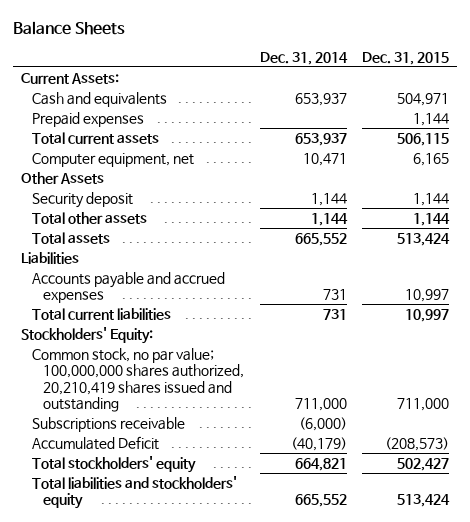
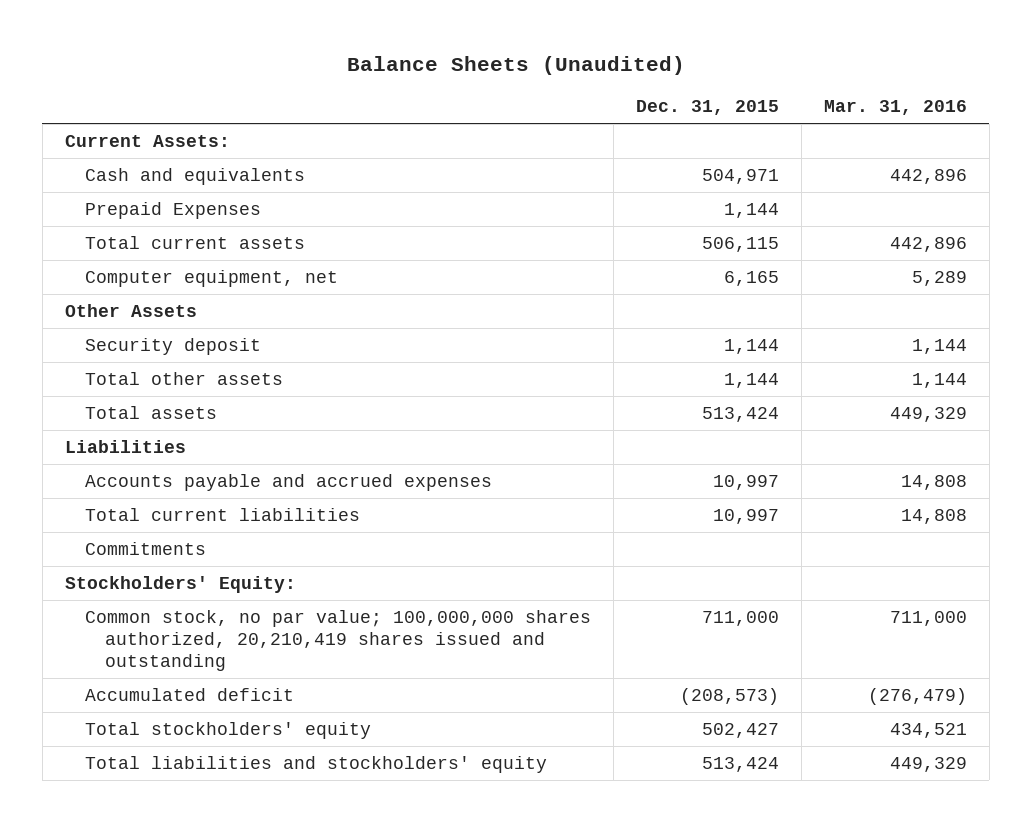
[13,20,126,35] Balance Sheets -> [346,55,685,75] Balance Sheets (Unaudited)
[259,51,348,65] Dec. 31, 2014 -> none
none -> [823,100,967,116] Mar. 31, 2016
[31,111,144,127] Prepaid expenses -> [85,202,262,220] Prepaid Expenses
none -> [85,542,207,556] Commitments
[31,416,185,432] Subscriptions receivable -> none
[31,435,159,450] Accumulated Deficit -> [85,688,295,702] Accumulated deficit

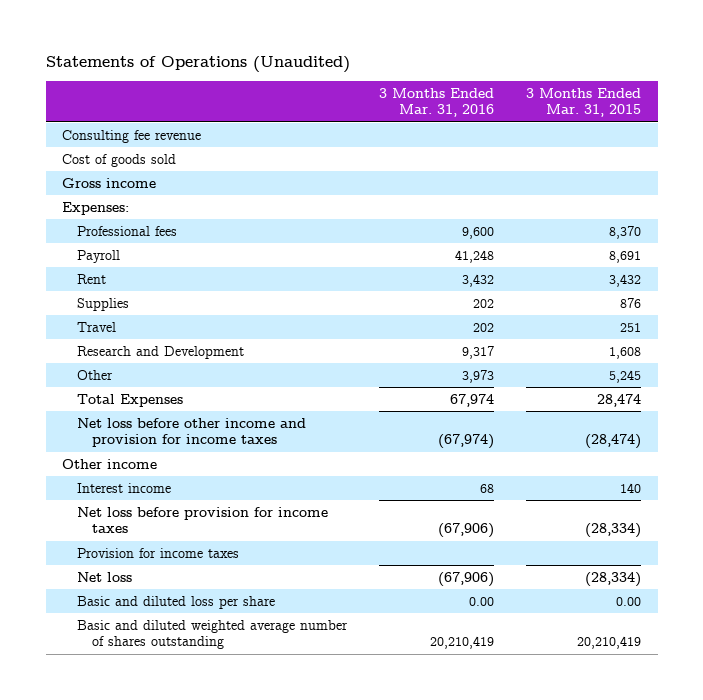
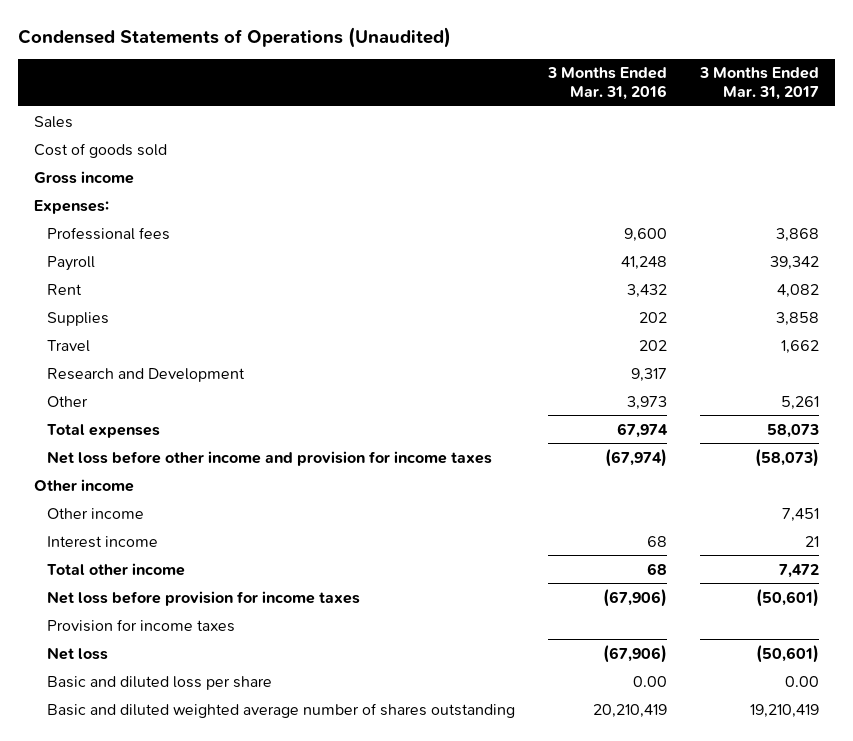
[45,56,350,74] Statements of Operations (Unaudited) -> [18,26,452,48] Condensed Statements of Operations (Unaudited)
[526,87,642,118] 3 Months Ended Mar. 31, 2015 -> none
none -> [698,67,819,101] 3 Months Ended Mar. 31, 2017
[61,129,201,143] Consulting fee revenue -> none
none -> [34,115,74,128] Sales
[76,393,183,407] Total Expenses -> [46,423,160,438] Total expenses
none -> [46,507,144,519] Other income
none -> [46,562,185,576] Total other income

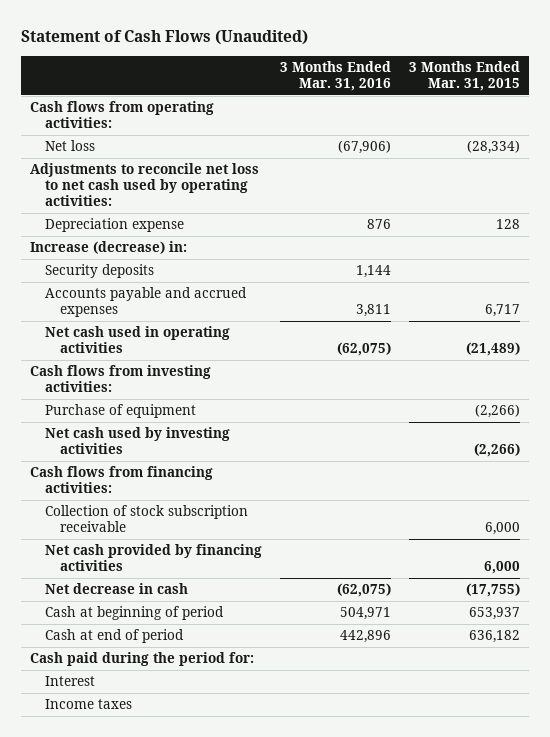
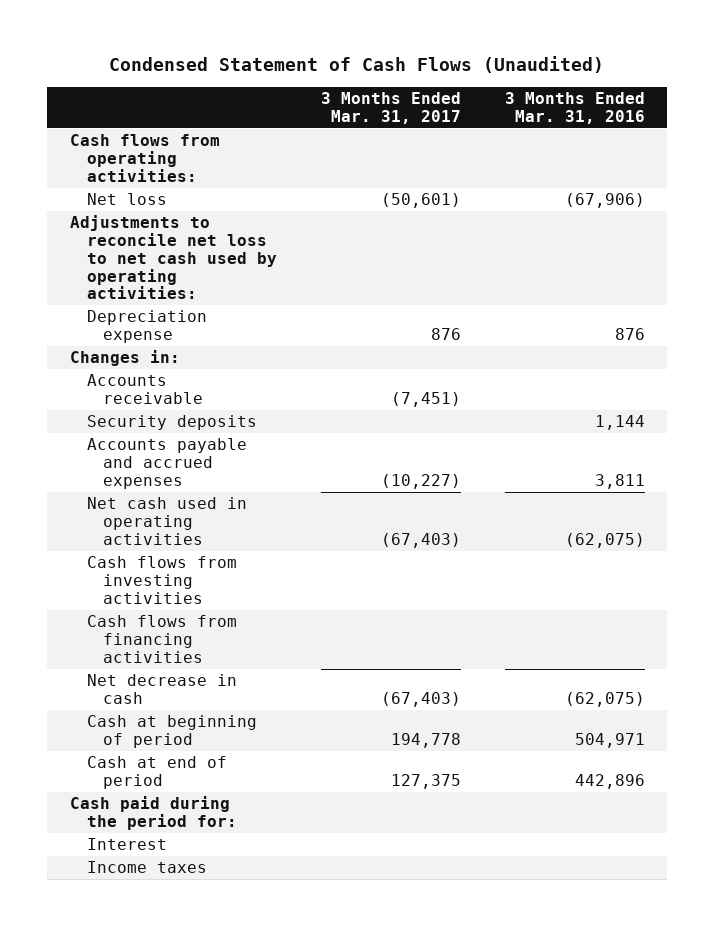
[21,30,309,46] Statement of Cash Flows (Unaudited) -> [109,56,605,74] Condensed Statement of Cash Flows (Unaudited)
[408,60,520,91] 3 Months Ended Mar. 31, 2015 -> none
none -> [320,91,461,124] 3 Months Ended Mar. 31, 2017
[30,241,188,255] Increase (decrease) in: -> [69,350,180,367] Changes in:
none -> [86,374,204,405] Accounts receivable
[30,365,212,393] Cash flows from investing activities: -> none
[45,404,197,419] Purchase of equipment -> none
[30,466,214,494] Cash flows from financing activities: -> none
[45,505,249,533] Collection of stock subscription receivable -> none
[45,427,231,455] Net cash used by investing activities -> [86,556,237,604] Cash flows from investing activities
[45,544,263,572] Net cash provided by financing activities -> [86,615,237,663] Cash flows from financing activities

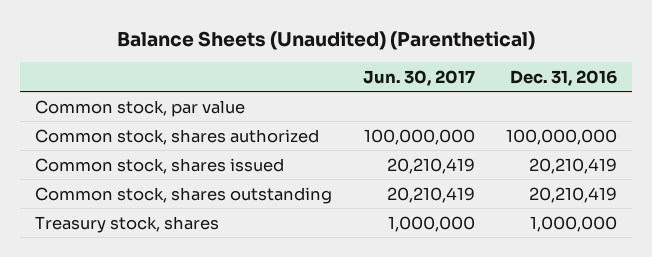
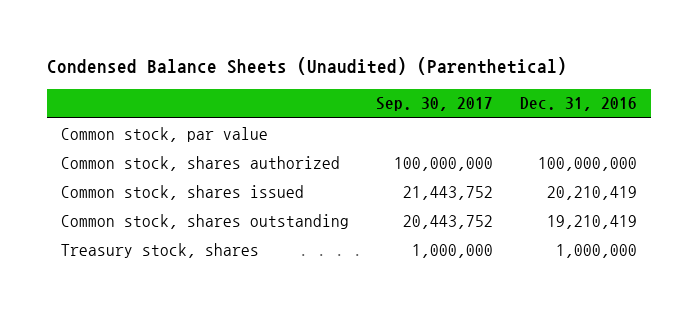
[116,30,535,50] Balance Sheets (Unaudited) (Parenthetical) -> [46,57,567,76] Condensed Balance Sheets (Unaudited) (Parenthetical)
[362,69,475,86] Jun. 30, 2017 -> none
none -> [375,97,493,112] Sep. 30, 2017
[528,186,617,203] 20,210,419 -> [547,214,638,229] 19,210,419

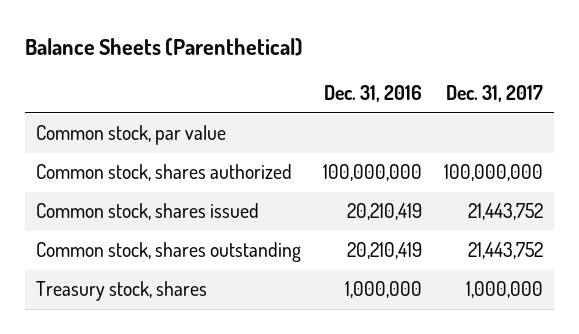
[46,57,567,76] Condensed Balance Sheets (Unaudited) (Parenthetical) -> [24,37,303,56] Balance Sheets (Parenthetical)
[375,97,493,112] Sep. 30, 2017 -> none
none -> [446,85,544,103] Dec. 31, 2017
[547,214,638,229] 19,210,419 -> [346,242,422,260] 20,210,419

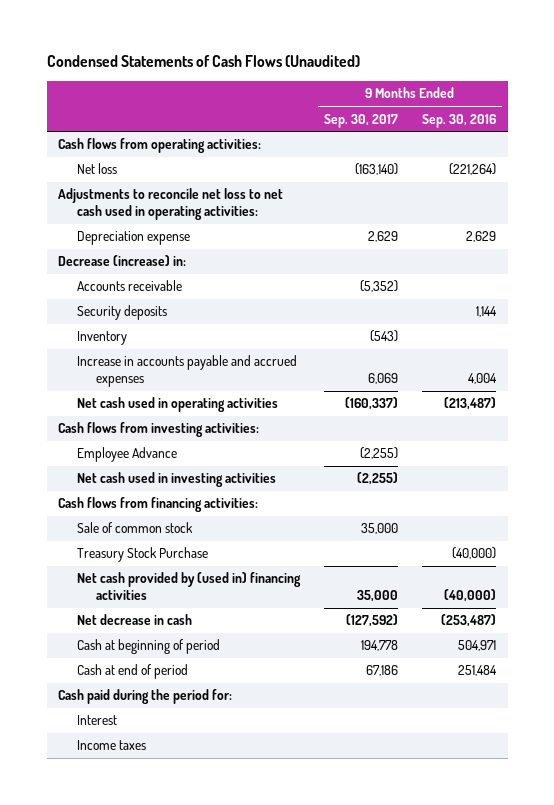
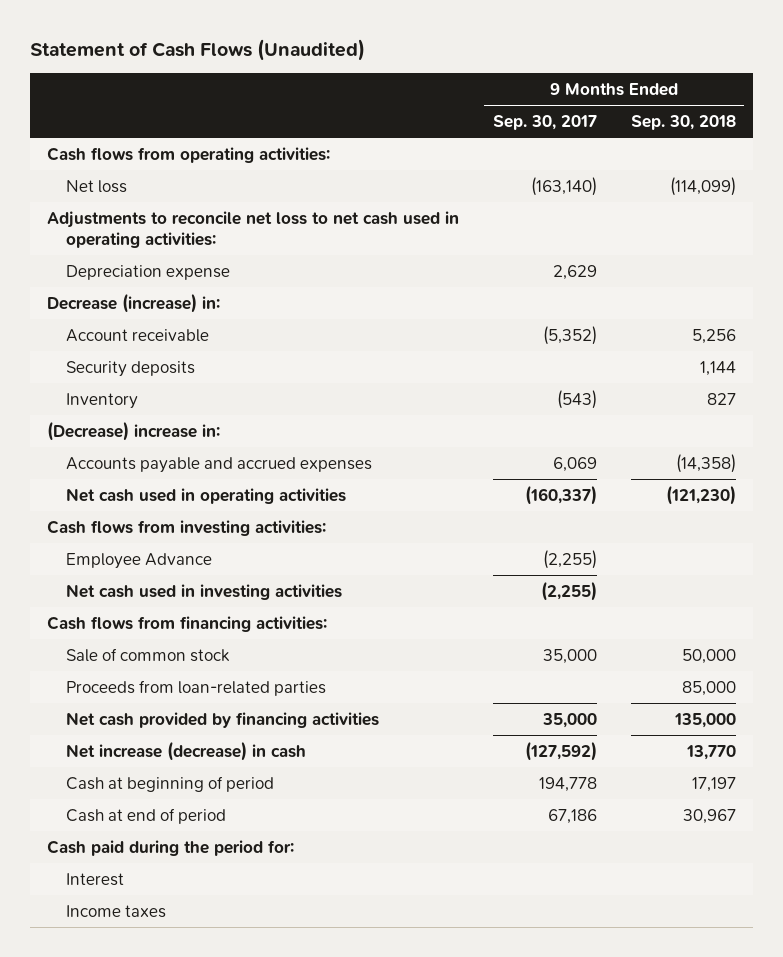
[46,55,360,68] Condensed Statements of Cash Flows (Unaudited) -> [29,38,365,61] Statement of Cash Flows (Unaudited)
[421,113,496,128] Sep. 30, 2016 -> none
none -> [630,114,736,130] Sep. 30, 2018
[77,280,183,292] Accounts receivable -> [66,328,210,342] Account receivable
none -> [46,420,220,441] (Decrease) increase in:
[77,355,298,388] Increase in accounts payable and accrued expenses -> [66,456,373,473] Accounts payable and accrued expenses
[77,547,209,563] Treasury Stock Purchase -> none
none -> [66,679,327,696] Proceeds from loan-related parties
[77,572,302,601] Net cash provided by (used in) financing activities -> [66,711,380,728] Net cash provided by financing activities
[77,614,193,626] Net decrease in cash -> [66,740,307,761] Net increase (decrease) in cash

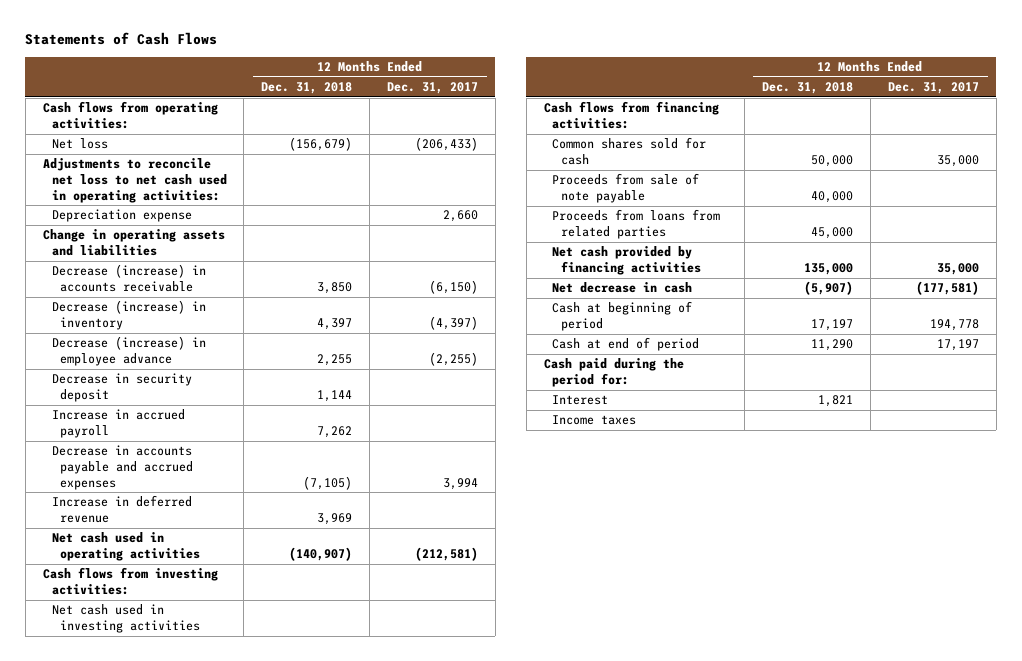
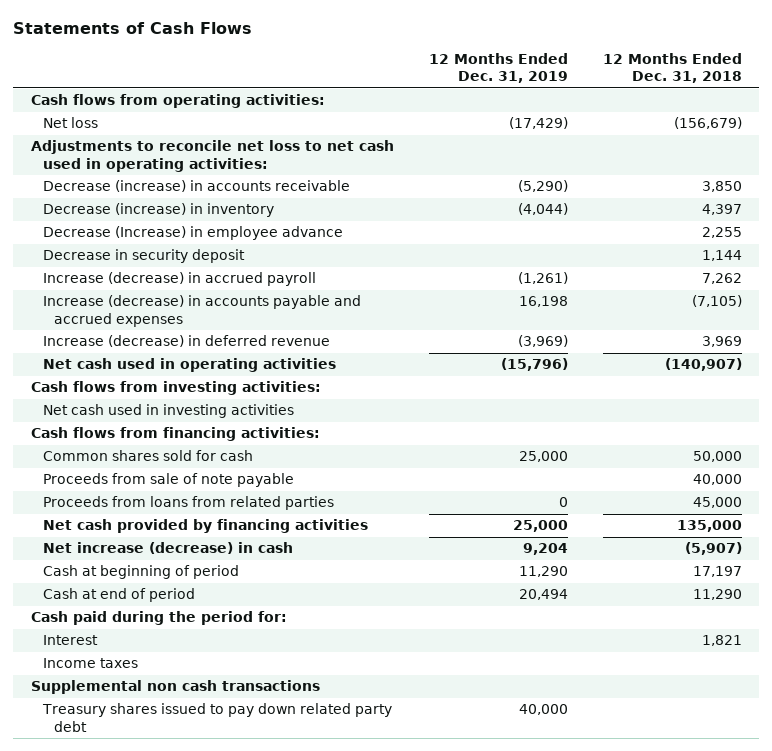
[387,81,479,94] Dec. 31, 2017 -> none
none -> [428,53,568,84] 12 Months Ended Dec. 31, 2019
[51,209,192,223] Depreciation expense -> none
[42,229,225,256] Change in operating assets and liabilities -> none
[51,336,206,366] Decrease (increase) in employee advance -> [42,226,343,241] Decrease (Increase) in employee advance
[51,409,185,438] Increase in accrued payroll -> [42,272,316,287] Increase (decrease) in accrued payroll
[51,445,194,490] Decrease in accounts payable and accrued expenses -> [42,295,361,327] Increase (decrease) in accounts payable and accrued expenses
[51,495,192,523] Increase in deferred revenue -> [42,335,330,348] Increase (decrease) in deferred revenue
[552,282,693,294] Net decrease in cash -> [42,542,293,555] Net increase (decrease) in cash
none -> [30,680,320,695] Supplemental non cash transactions
none -> [41,703,392,732] Treasury shares issued to pay down related party debt

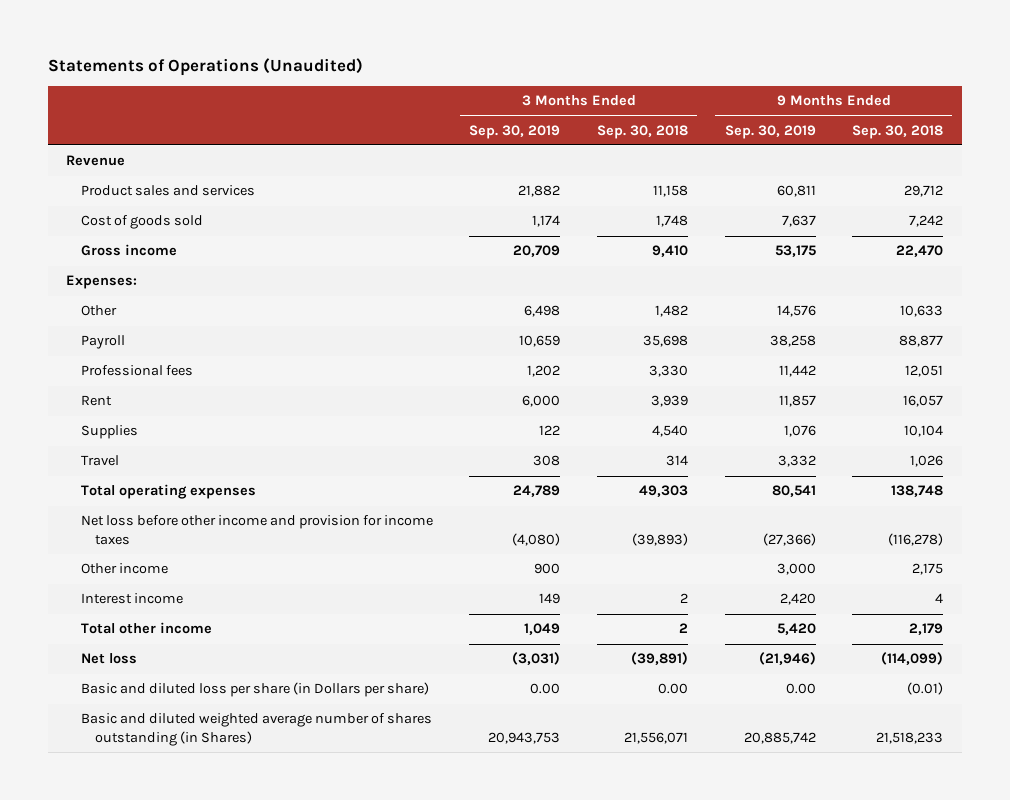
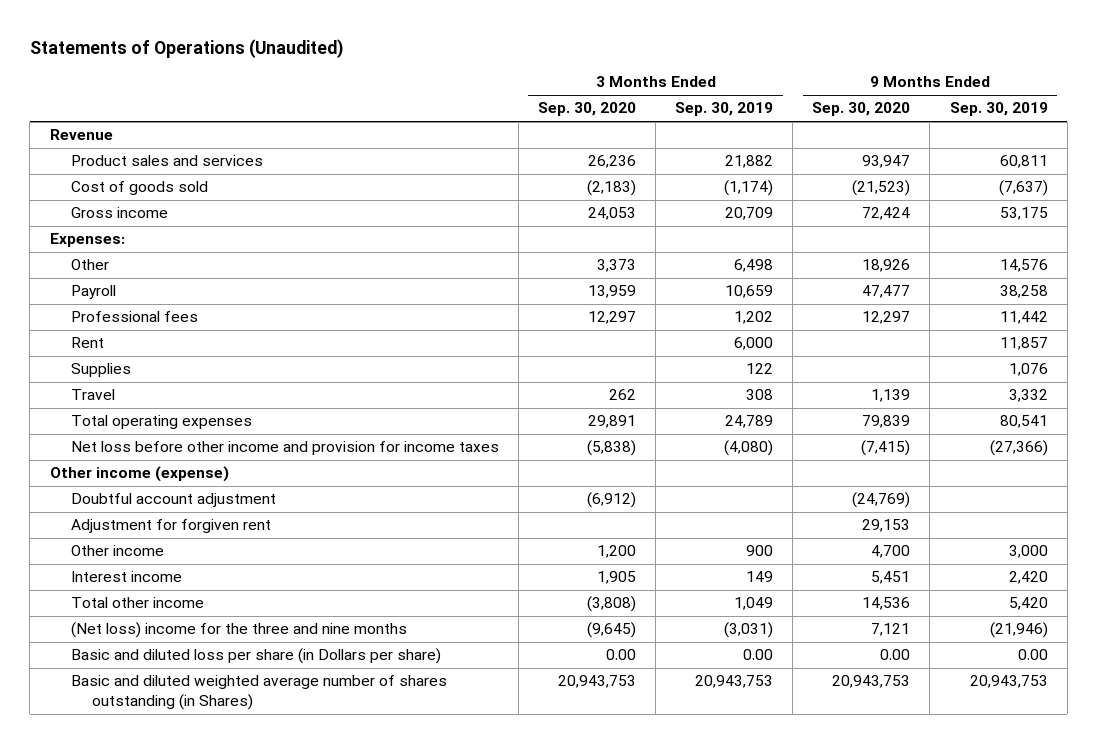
[596,124,688,139] Sep. 30, 2018 -> none
[852,124,944,139] Sep. 30, 2018 -> none
none -> [537,102,636,117] Sep. 30, 2020
none -> [812,102,911,117] Sep. 30, 2020
[532,215,561,228] 1,174 -> [724,180,774,197] (1,174)
[781,215,816,228] 7,637 -> [998,180,1048,197] (7,637)
none -> [49,466,229,483] Other income (expense)
none -> [70,493,276,508] Doubtful account adjustment
none -> [70,519,271,534] Adjustment for forgiven rent
[80,653,137,665] Net loss -> [70,622,407,639] (Net loss) income for the three and nine months
[743,731,816,744] 20,885,742 -> [969,675,1048,689] 20,943,753

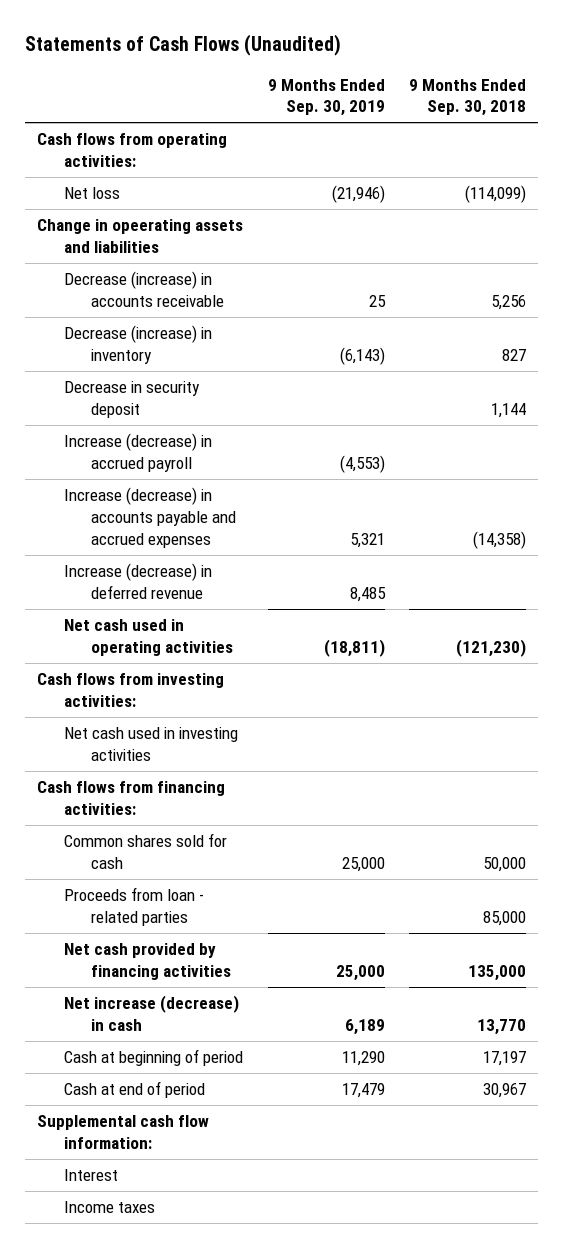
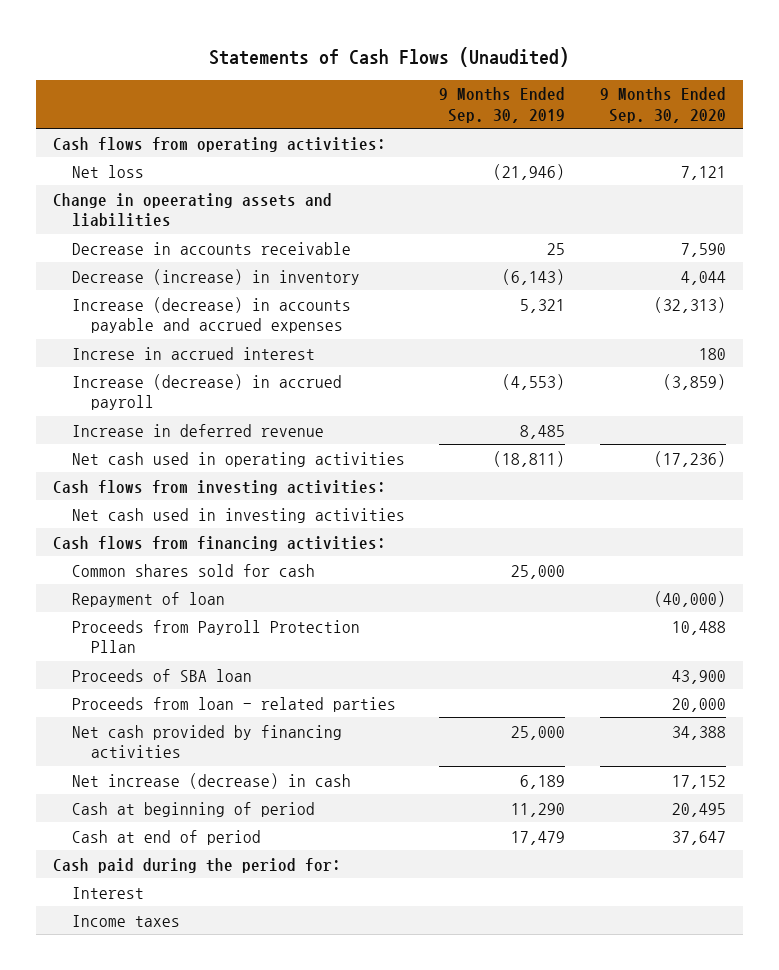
[409,78,527,117] 9 Months Ended Sep. 30, 2018 -> none
none -> [599,87,726,123] 9 Months Ended Sep. 30, 2020
[63,271,224,308] Decrease (increase) in accounts receivable -> [72,241,352,255] Decrease in accounts receivable
[63,381,200,419] Decrease in security deposit -> none
none -> [72,346,316,360] Increse in accrued interest
[63,433,212,473] Increase (decrease) in accrued payroll -> [72,373,343,410] Increase (decrease) in accrued payroll
[63,563,212,600] Increase (decrease) in deferred revenue -> [72,423,325,437] Increase in deferred revenue
none -> [72,591,226,607] Repayment of loan
none -> [72,619,361,653] Proceeds from Payroll Protection Pllan
none -> [72,668,253,682] Proceeds of SBA loan
[37,1115,210,1150] Supplemental cash flow information: -> none
none -> [53,857,342,873] Cash paid during the period for:

